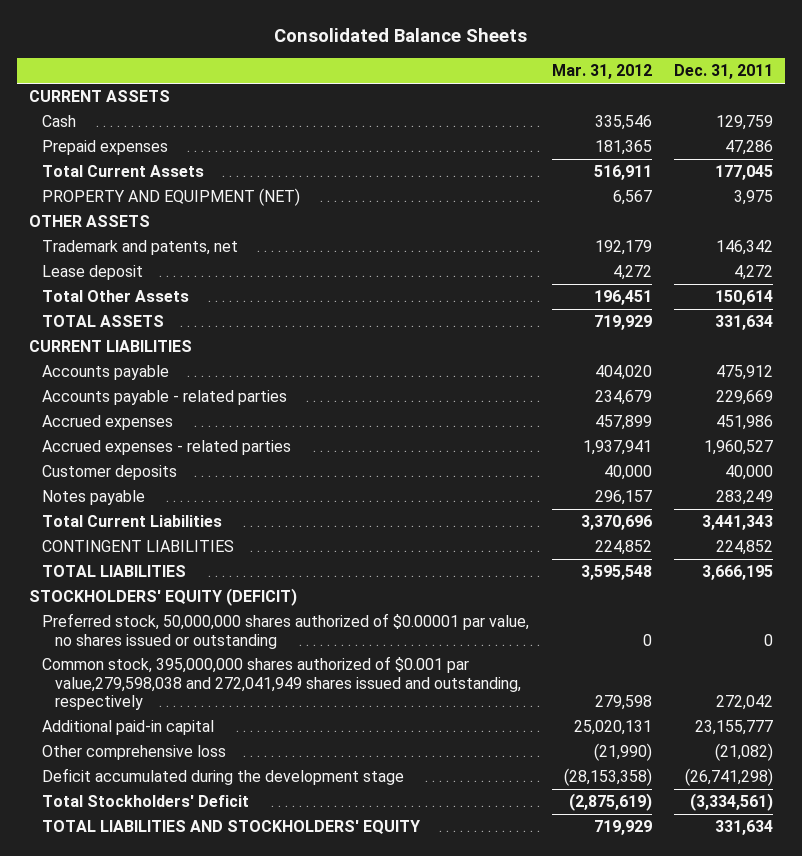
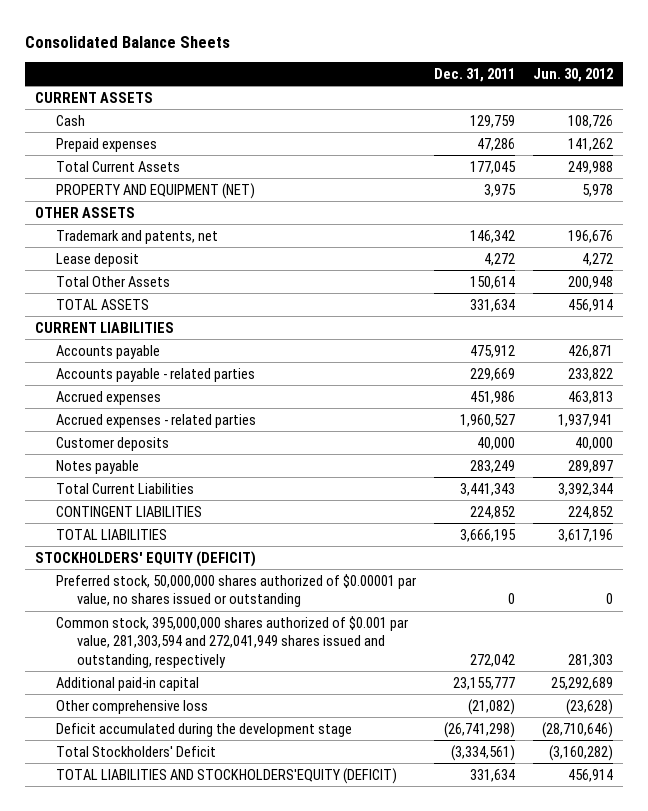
[551,64,652,80] Mar. 31, 2012 -> none
none -> [533,68,614,83] Jun. 30, 2012
[41,656,521,710] Common stock, 395,000,000 shares authorized of $0.001 par value,279,598,038 and 272,041,949 shares issued and outstanding, respectively -> [55,615,408,668] Common stock, 395,000,000 shares authorized of $0.001 par value, 281,303,594 and 272,041,949 shares issued and outstanding, respectively
[41,820,420,835] TOTAL LIABILITIES AND STOCKHOLDERS' EQUITY -> [55,767,397,784] TOTAL LIABILITIES AND STOCKHOLDERS'EQUITY (DEFICIT)

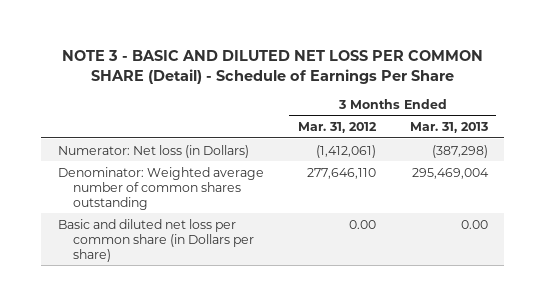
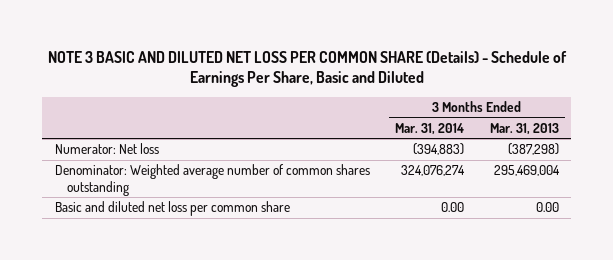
[61,50,483,84] NOTE 3 - BASIC AND DILUTED NET LOSS PER COMMON SHARE (Detail) - Schedule of Earnings Per Share -> [47,50,567,88] NOTE 3 BASIC AND DILUTED NET LOSS PER COMMON SHARE (Details) - Schedule of Earnings Per Share, Basic and Diluted
[297,122,377,134] Mar. 31, 2012 -> none
none -> [395,122,465,135] Mar. 31, 2014
[58,144,250,158] Numerator: Net loss (in Dollars) -> [54,143,159,155] Numerator: Net loss
[58,218,254,262] Basic and diluted net loss per common share (in Dollars per share) -> [54,201,290,217] Basic and diluted net loss per common share

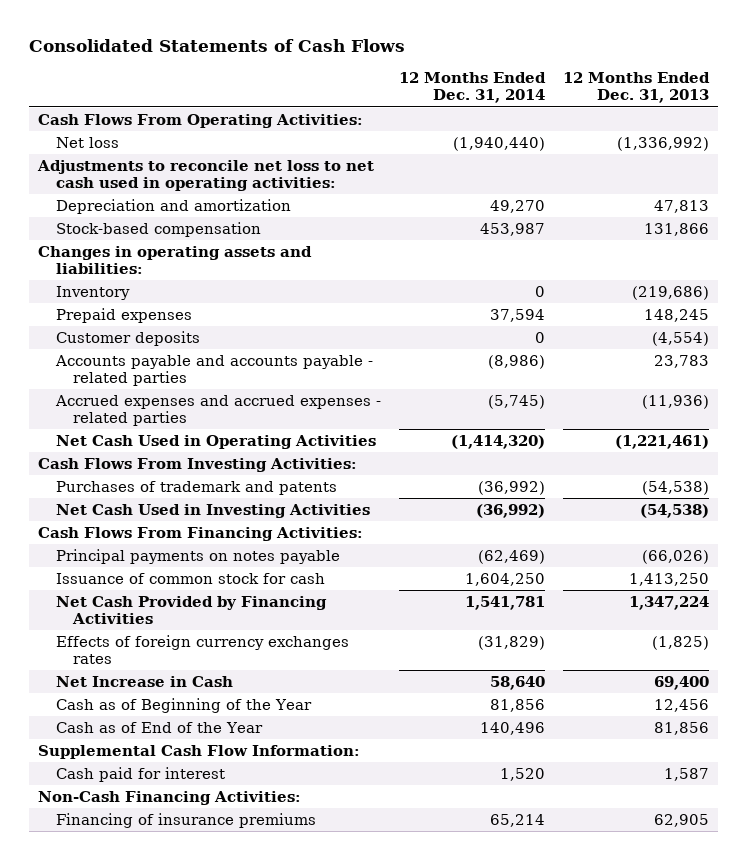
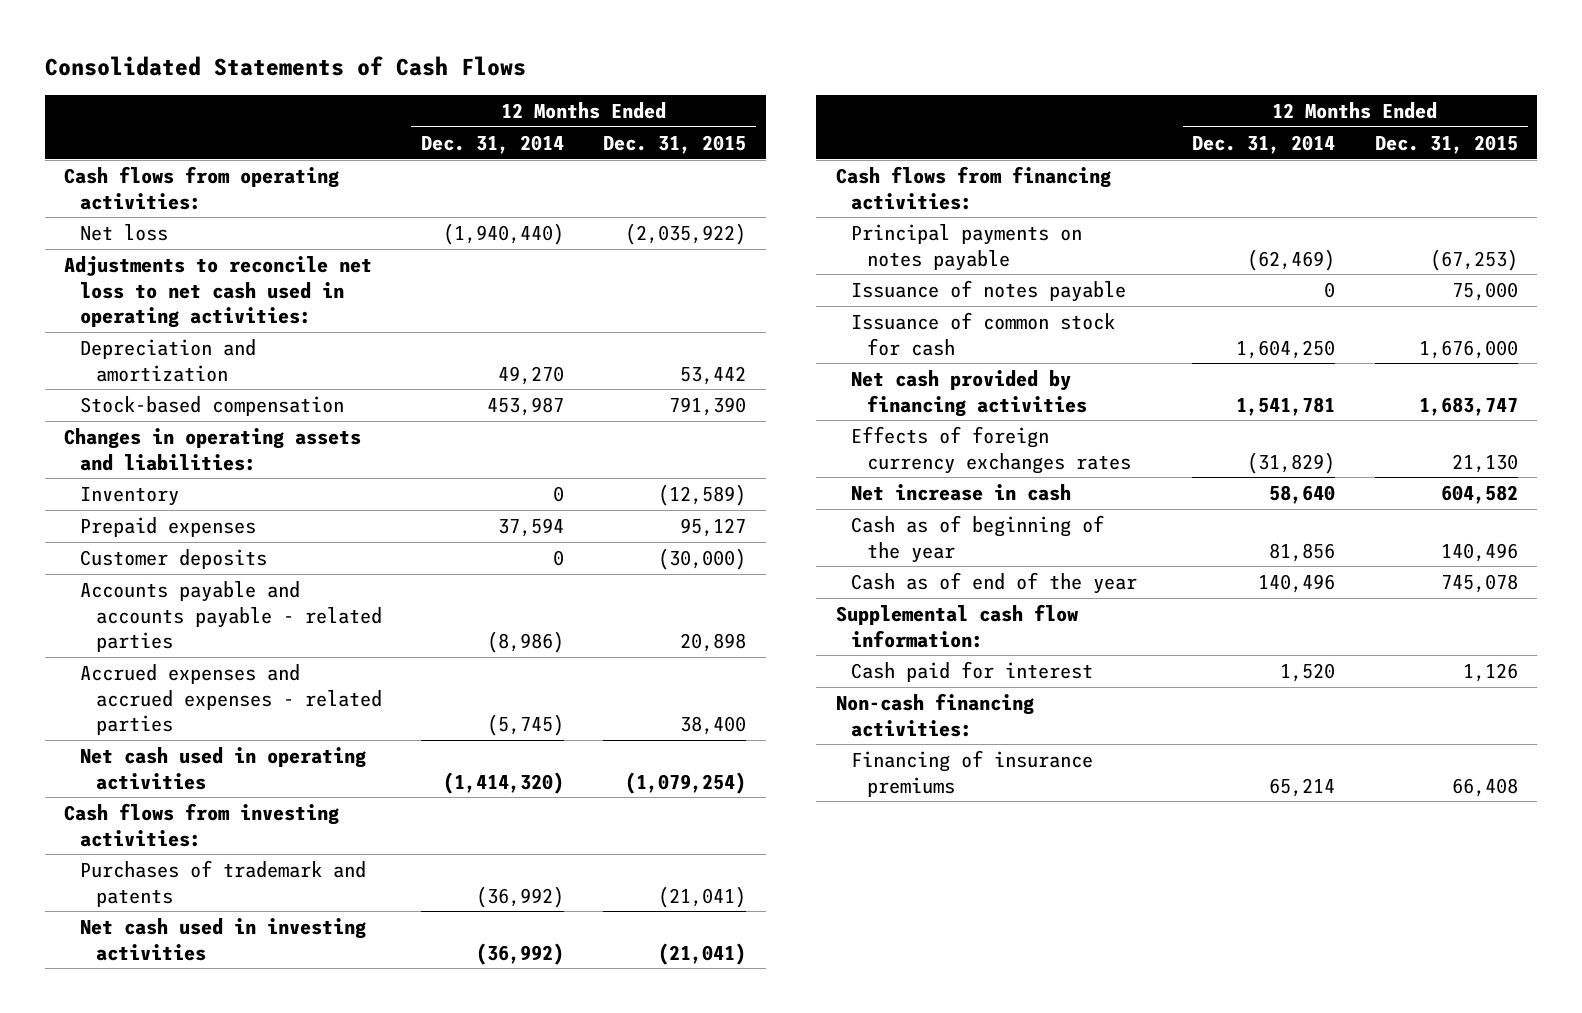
[562,72,710,104] 12 Months Ended Dec. 31, 2013 -> none
none -> [603,134,747,154] Dec. 31, 2015
[38,114,364,129] Cash Flows From Operating Activities: -> [64,165,340,210] Cash flows from operating activities:
[55,435,376,450] Net Cash Used in Operating Activities -> [79,746,366,790] Net cash used in operating activities
[38,458,358,473] Cash Flows From Investing Activities: -> [64,802,340,847] Cash flows from investing activities:
[55,504,370,519] Net Cash Used in Investing Activities -> [79,917,366,961] Net cash used in investing activities
[38,527,364,542] Cash Flows From Financing Activities: -> [835,165,1111,210] Cash flows from financing activities:
none -> [851,279,1127,302] Issuance of notes payable
[55,596,327,624] Net Cash Provided by Financing Activities -> [851,369,1088,417] Net cash provided by financing activities
[55,676,233,688] Net Increase in Cash -> [851,483,1072,501] Net increase in cash
[55,698,312,714] Cash as of Beginning of the Year -> [851,514,1105,563] Cash as of beginning of the year
[55,722,263,734] Cash as of End of the Year -> [851,571,1138,594] Cash as of end of the year
[38,745,361,760] Supplemental Cash Flow Information: -> [835,603,1078,648] Supplemental cash flow information:
[38,791,302,806] Non-Cash Financing Activities: -> [835,692,1034,737] Non-cash financing activities:

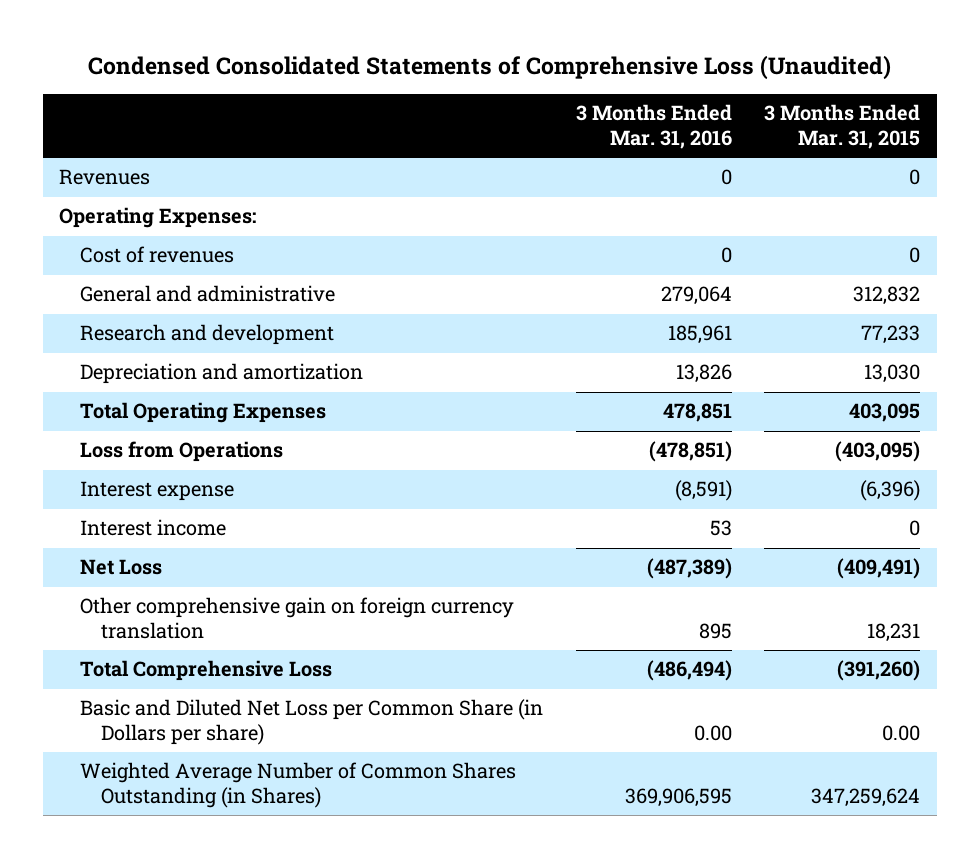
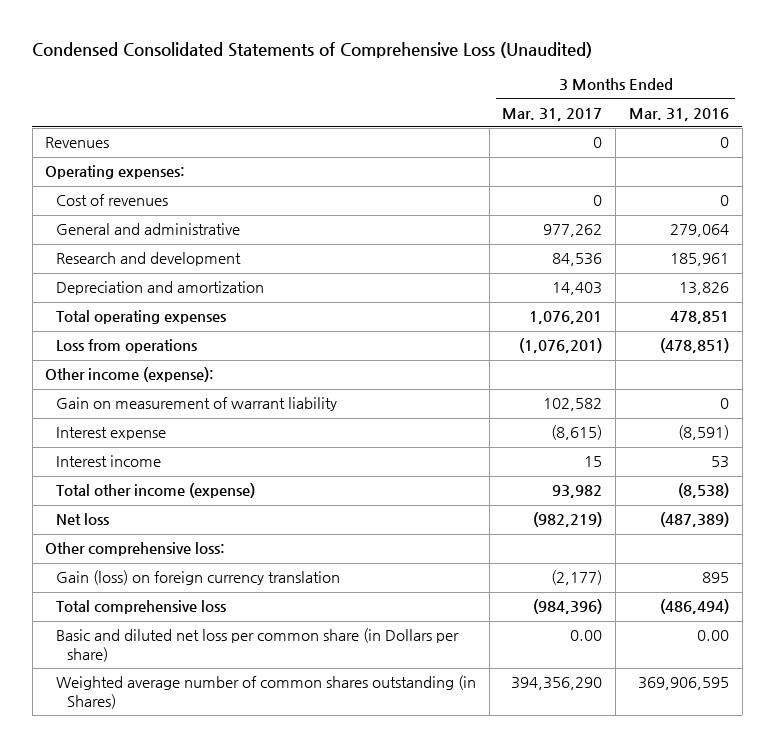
[764,104,921,150] 3 Months Ended Mar. 31, 2015 -> none
none -> [502,107,603,121] Mar. 31, 2017
[59,207,257,229] Operating Expenses: -> [45,165,186,180] Operating expenses:
[80,402,327,424] Total Operating Expenses -> [56,310,227,325] Total operating expenses
[80,441,284,463] Loss from Operations -> [56,339,198,354] Loss from operations
none -> [45,367,215,383] Other income (expense):
none -> [56,397,338,412] Gain on measurement of warrant liability
none -> [56,483,256,499] Total other income (expense)
[80,559,163,576] Net Loss -> [56,513,110,526] Net loss
none -> [45,542,226,557] Other comprehensive loss:
[80,597,515,640] Other comprehensive gain on foreign currency translation -> [56,570,341,586] Gain (loss) on foreign currency translation
[80,660,333,682] Total Comprehensive Loss -> [56,600,227,615] Total comprehensive loss
[80,699,544,746] Basic and Diluted Net Loss per Common Share (in Dollars per share) -> [56,628,460,662] Basic and diluted net loss per common share (in Dollars per share)
[80,762,517,809] Weighted Average Number of Common Shares Outstanding (in Shares) -> [56,675,477,709] Weighted average number of common shares outstanding (in Shares)

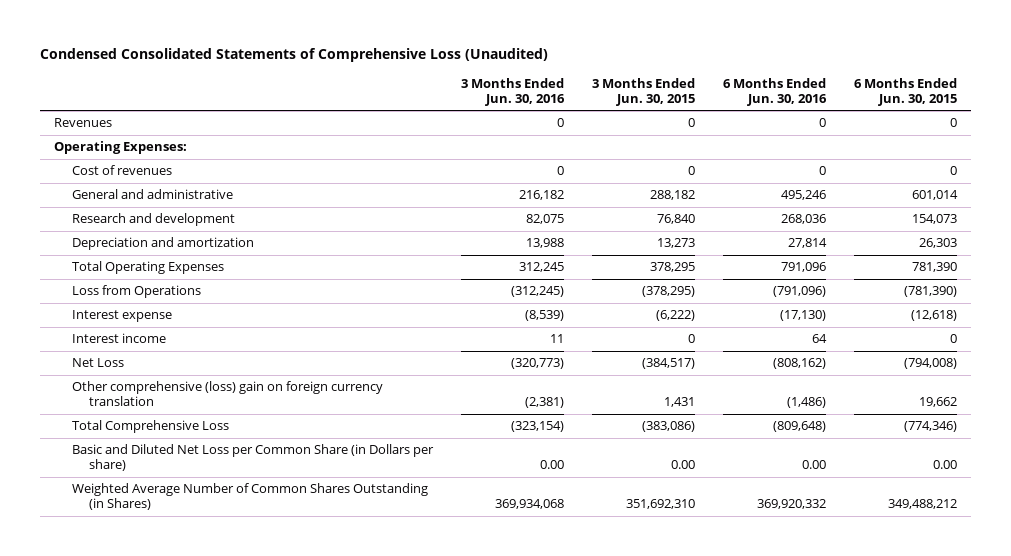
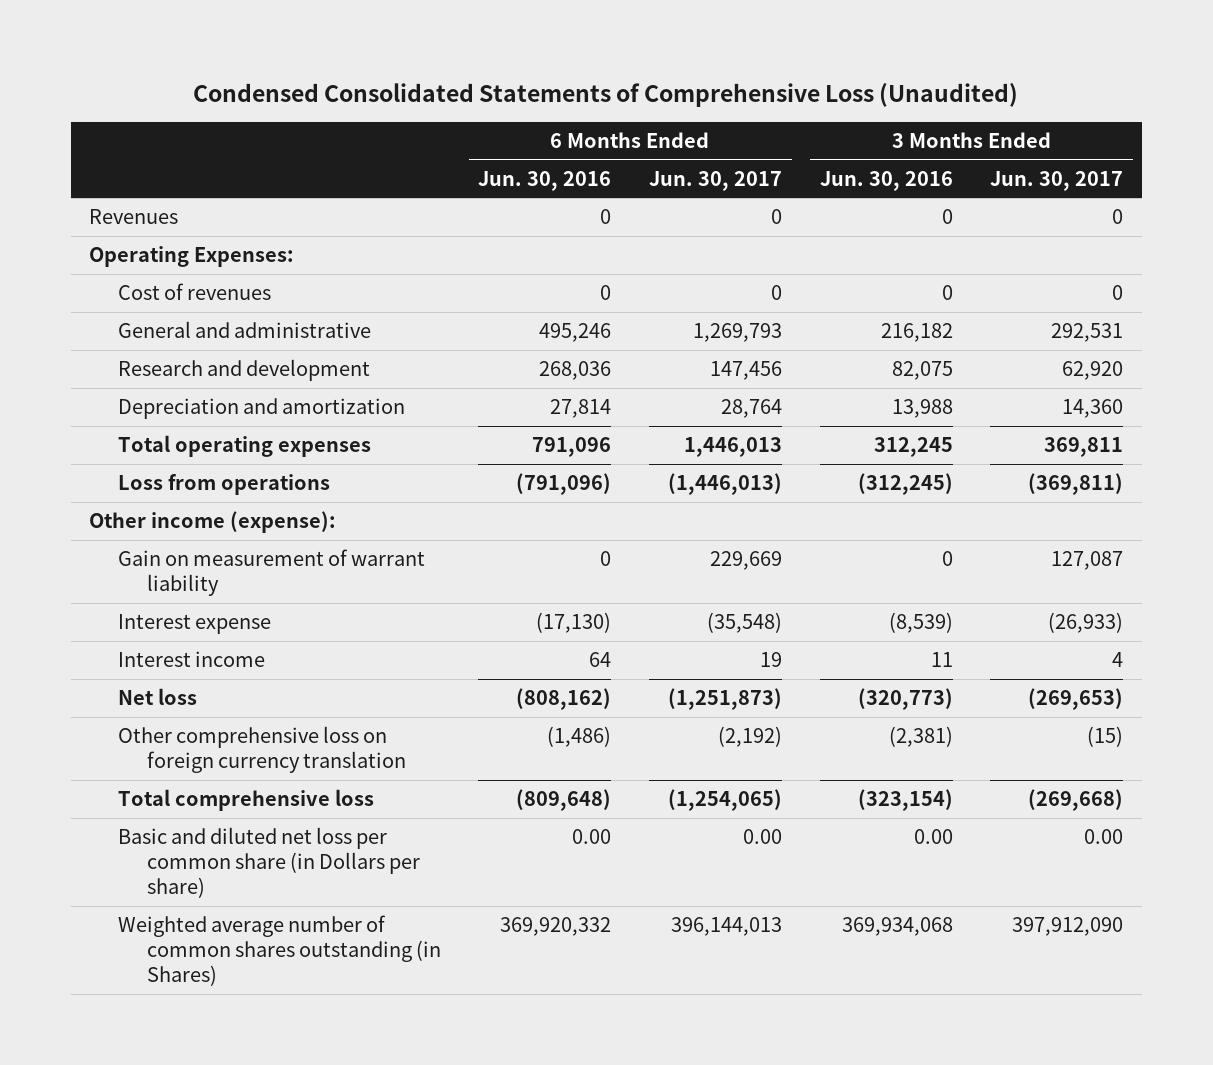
[591,77,695,106] 3 Months Ended Jun. 30, 2015 -> none
[853,77,957,106] 6 Months Ended Jun. 30, 2015 -> none
none -> [649,170,783,191] Jun. 30, 2017
none -> [990,170,1124,191] Jun. 30, 2017
[71,261,224,275] Total Operating Expenses -> [118,435,372,458] Total operating expenses
[71,285,201,299] Loss from Operations -> [118,474,331,496] Loss from operations
none -> [89,511,337,534] Other income (expense):
none -> [118,549,426,597] Gain on measurement of warrant liability
[71,358,124,368] Net Loss -> [118,688,198,706] Net loss
[71,381,383,407] Other comprehensive (loss) gain on foreign currency translation -> [118,726,406,774] Other comprehensive loss on foreign currency translation
[71,420,229,434] Total Comprehensive Loss -> [118,789,375,812] Total comprehensive loss
[71,444,434,472] Basic and Diluted Net Loss per Common Share (in Dollars per share) -> [118,827,420,899] Basic and diluted net loss per common share (in Dollars per share)
[71,483,428,511] Weighted Average Number of Common Shares Outstanding (in Shares) -> [118,915,441,987] Weighted average number of common shares outstanding (in Shares)

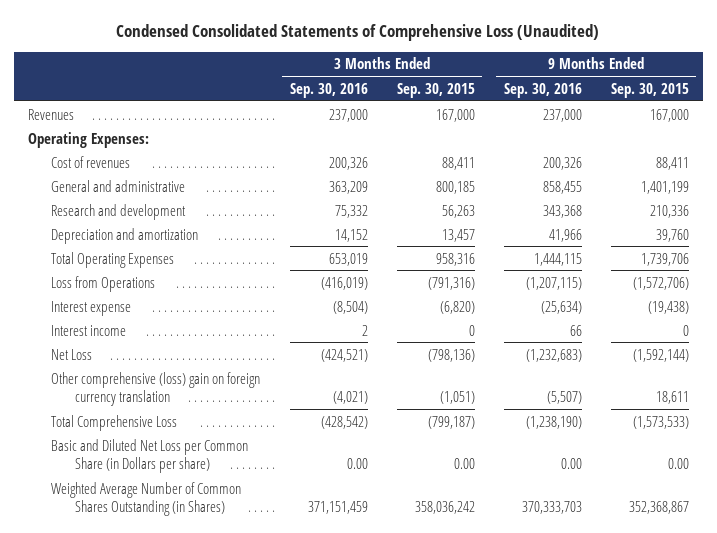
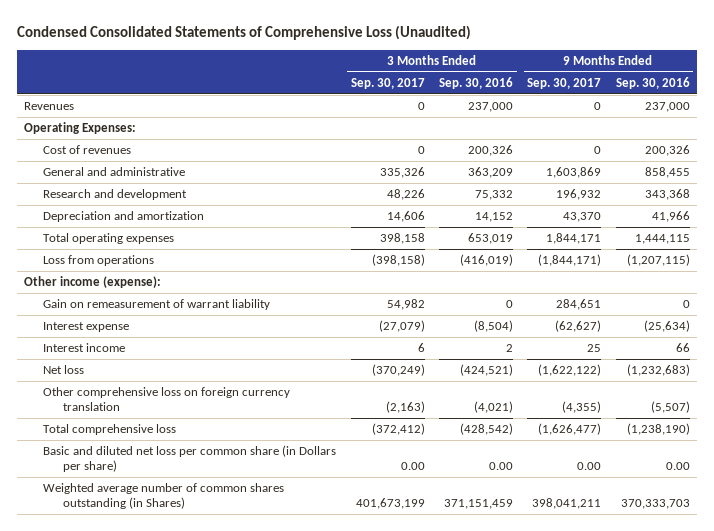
[396,82,475,98] Sep. 30, 2015 -> none
[610,82,689,98] Sep. 30, 2015 -> none
none -> [350,77,425,89] Sep. 30, 2017
none -> [527,77,602,89] Sep. 30, 2017
[51,251,175,268] Total Operating Expenses -> [43,233,175,245] Total operating expenses
[51,275,156,292] Loss from Operations -> [43,255,155,267] Loss from operations
none -> [24,276,162,289] Other income (expense):
none -> [43,299,271,311] Gain on remeasurement of warrant liability
[51,348,93,360] Net Loss -> [43,365,85,375] Net loss
[51,371,261,406] Other comprehensive (loss) gain on foreign currency translation -> [43,387,291,412] Other comprehensive loss on foreign currency translation
[51,414,178,431] Total Comprehensive Loss -> [43,424,177,436] Total comprehensive loss
[51,438,249,473] Basic and Diluted Net Loss per Common Share (in Dollars per share) -> [43,445,337,473] Basic and diluted net loss per common share (in Dollars per share)
[51,481,242,516] Weighted Average Number of Common Shares Outstanding (in Shares) -> [43,483,285,510] Weighted average number of common shares outstanding (in Shares)

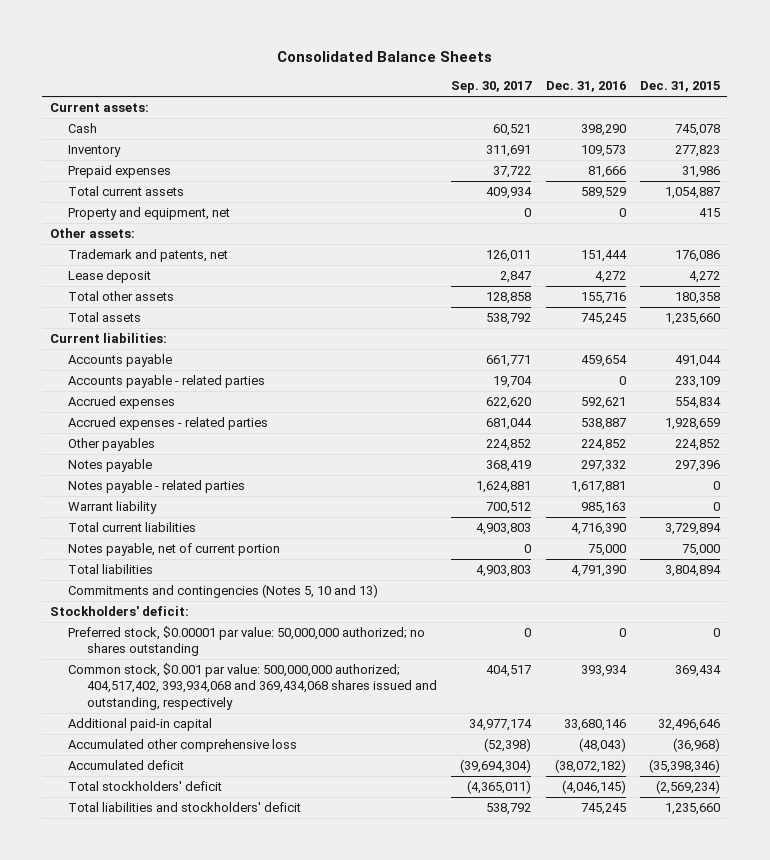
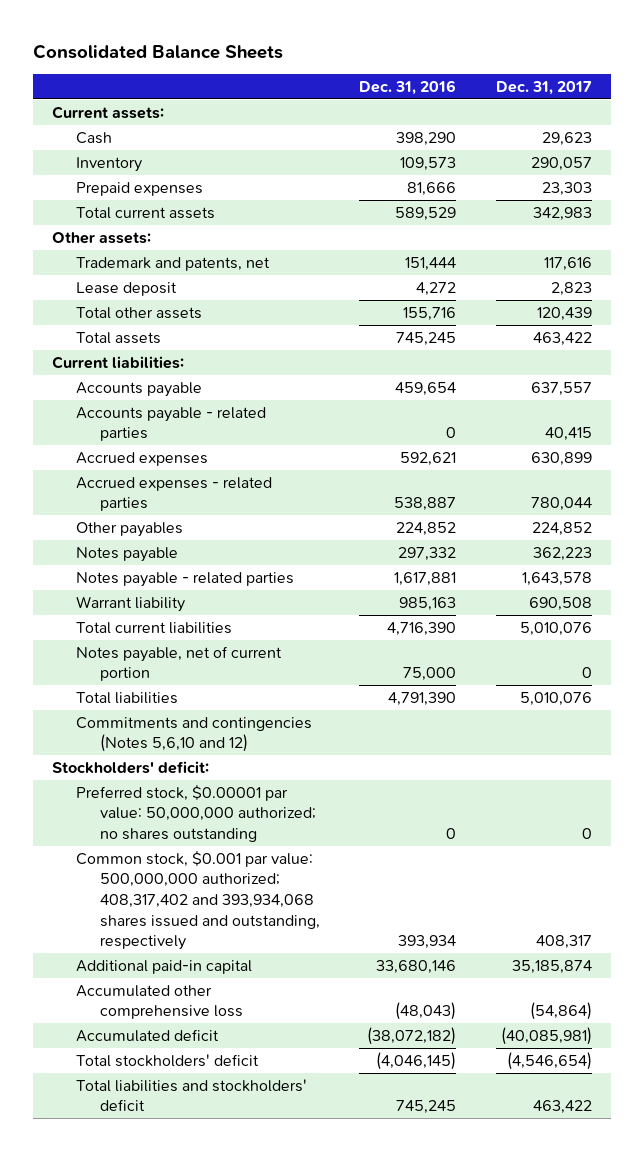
[451,81,533,94] Sep. 30, 2017 -> none
[640,81,721,93] Dec. 31, 2015 -> none
none -> [495,80,592,95] Dec. 31, 2017
[68,206,231,220] Property and equipment, net -> none
[68,583,379,598] Commitments and contingencies (Notes 5, 10 and 13) -> [76,716,313,753] Commitments and contingencies (Notes 5,6,10 and 12)
[68,662,437,710] Common stock, $0.001 par value: 500,000,000 authorized; 404,517,402, 393,934,068 and 369,434,068 shares issued and outstanding, respectively -> [76,850,320,951] Common stock, $0.001 par value: 500,000,000 authorized; 408,317,402 and 393,934,068 shares issued and outstanding, respectively

